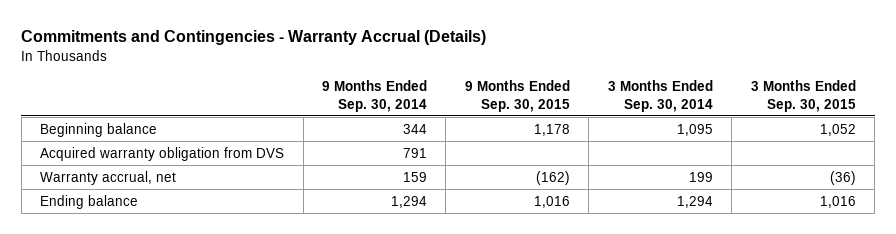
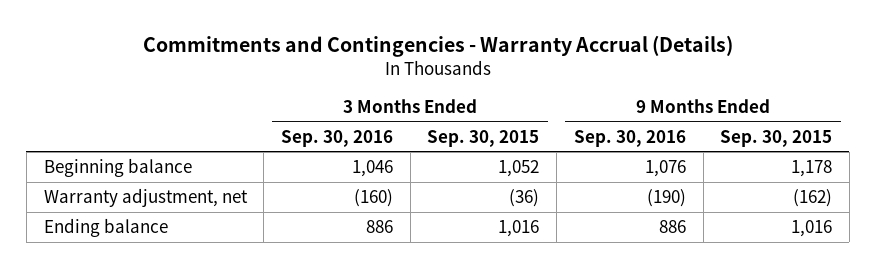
[322,80,428,112] 9 Months Ended Sep. 30, 2014 -> none
[607,80,713,112] 3 Months Ended Sep. 30, 2014 -> none
none -> [280,129,393,147] Sep. 30, 2016
none -> [573,129,686,147] Sep. 30, 2016
[40,146,285,161] Acquired warranty obligation from DVS -> none
[40,170,177,185] Warranty accrual, net -> [43,188,248,208] Warranty adjustment, net

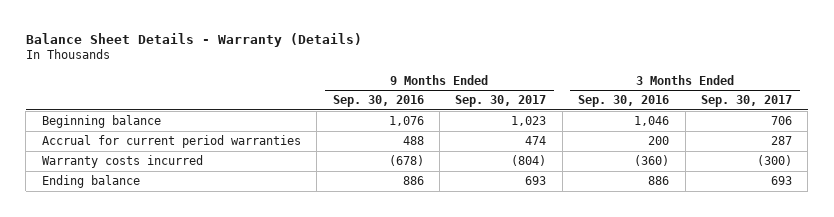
[142,35,733,58] Commitments and Contingencies - Warranty Accrual (Details) -> [25,32,362,47] Balance Sheet Details - Warranty (Details)
[427,129,540,147] Sep. 30, 2015 -> none
[720,129,833,147] Sep. 30, 2015 -> none
none -> [455,95,547,108] Sep. 30, 2017
none -> [700,95,792,108] Sep. 30, 2017
none -> [41,134,301,148] Accrual for current period warranties
[43,188,248,208] Warranty adjustment, net -> [41,154,203,168] Warranty costs incurred
[353,189,393,208] (160) -> [634,154,670,166] (360)
[646,189,686,208] (190) -> [388,154,424,166] (678)

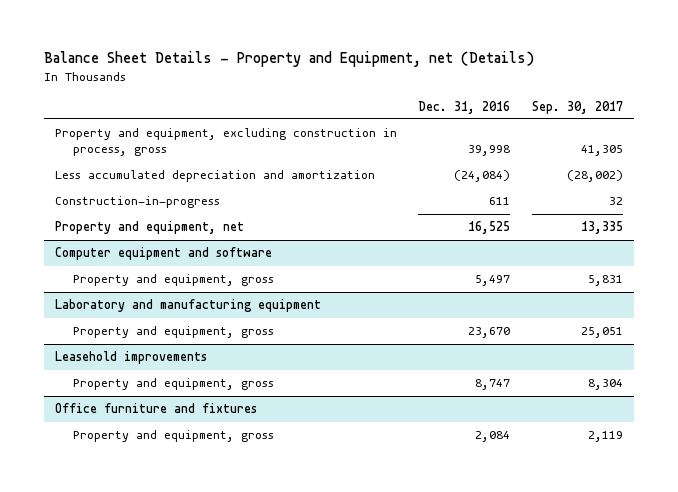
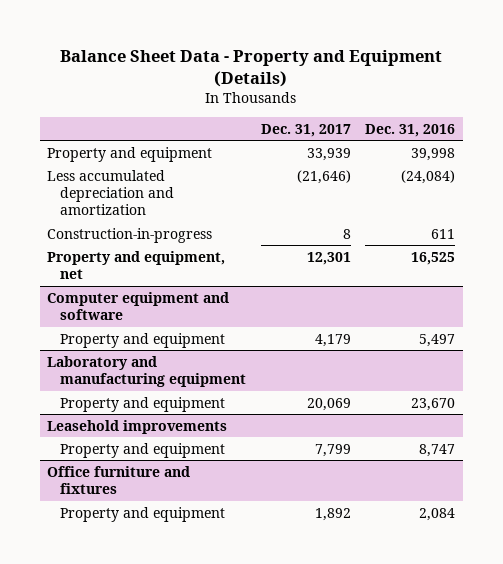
[43,51,534,68] Balance Sheet Details - Property and Equipment, net (Details) -> [60,49,443,87] Balance Sheet Data - Property and Equipment (Details)
[532,100,624,114] Sep. 30, 2017 -> none
none -> [260,123,351,137] Dec. 31, 2017
[54,128,397,157] Property and equipment, excluding construction in process, gross -> [47,146,213,162] Property and equipment
[72,274,274,287] Property and equipment, gross -> [59,332,225,348] Property and equipment
[72,326,274,339] Property and equipment, gross -> [59,396,225,412] Property and equipment
[72,378,274,391] Property and equipment, gross -> [59,442,225,458] Property and equipment
[72,430,274,443] Property and equipment, gross -> [59,506,225,522] Property and equipment

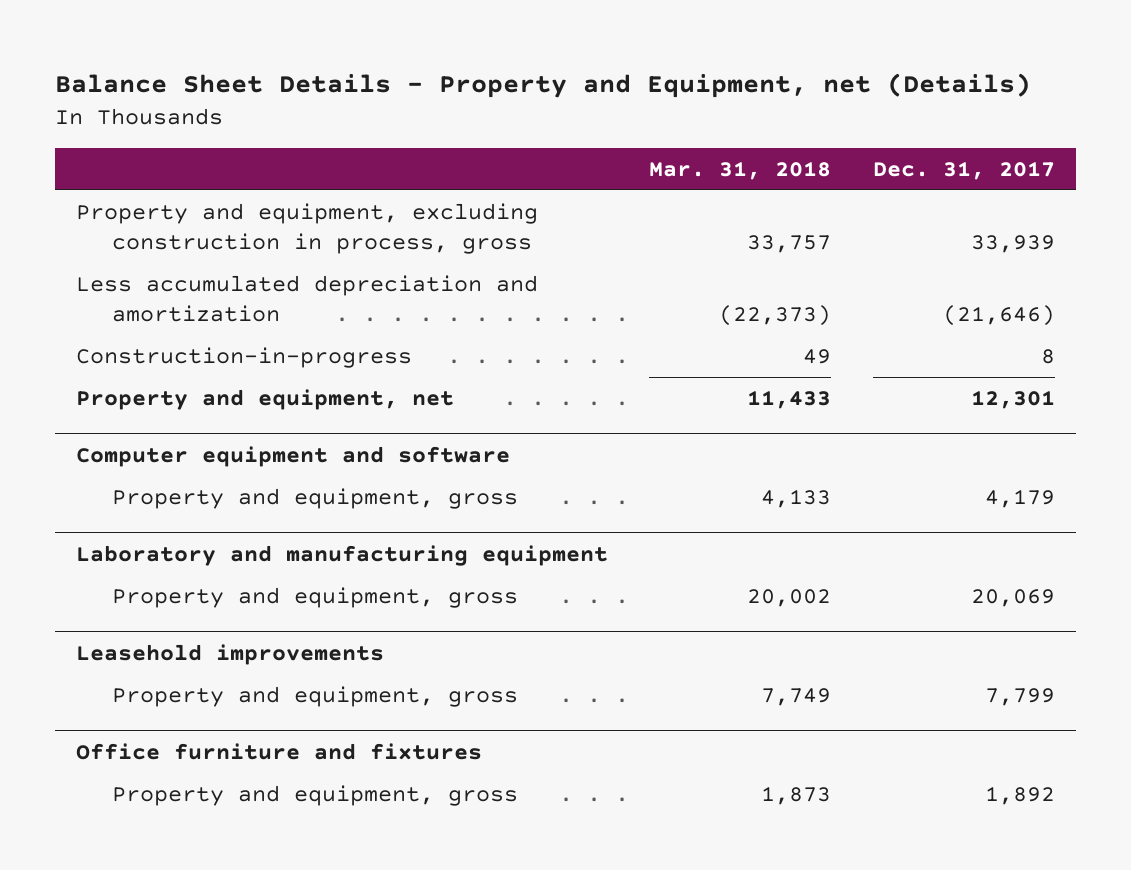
[60,49,443,87] Balance Sheet Data - Property and Equipment (Details) -> [55,73,1032,99] Balance Sheet Details - Property and Equipment, net (Details)
[365,123,456,137] Dec. 31, 2016 -> none
none -> [649,160,832,180] Mar. 31, 2018
[47,146,213,162] Property and equipment -> [76,203,539,254] Property and equipment, excluding construction in process, gross
[59,332,225,348] Property and equipment -> [111,488,518,510] Property and equipment, gross
[59,396,225,412] Property and equipment -> [111,587,518,609] Property and equipment, gross
[59,442,225,458] Property and equipment -> [111,686,518,708] Property and equipment, gross
[59,506,225,522] Property and equipment -> [111,785,518,807] Property and equipment, gross

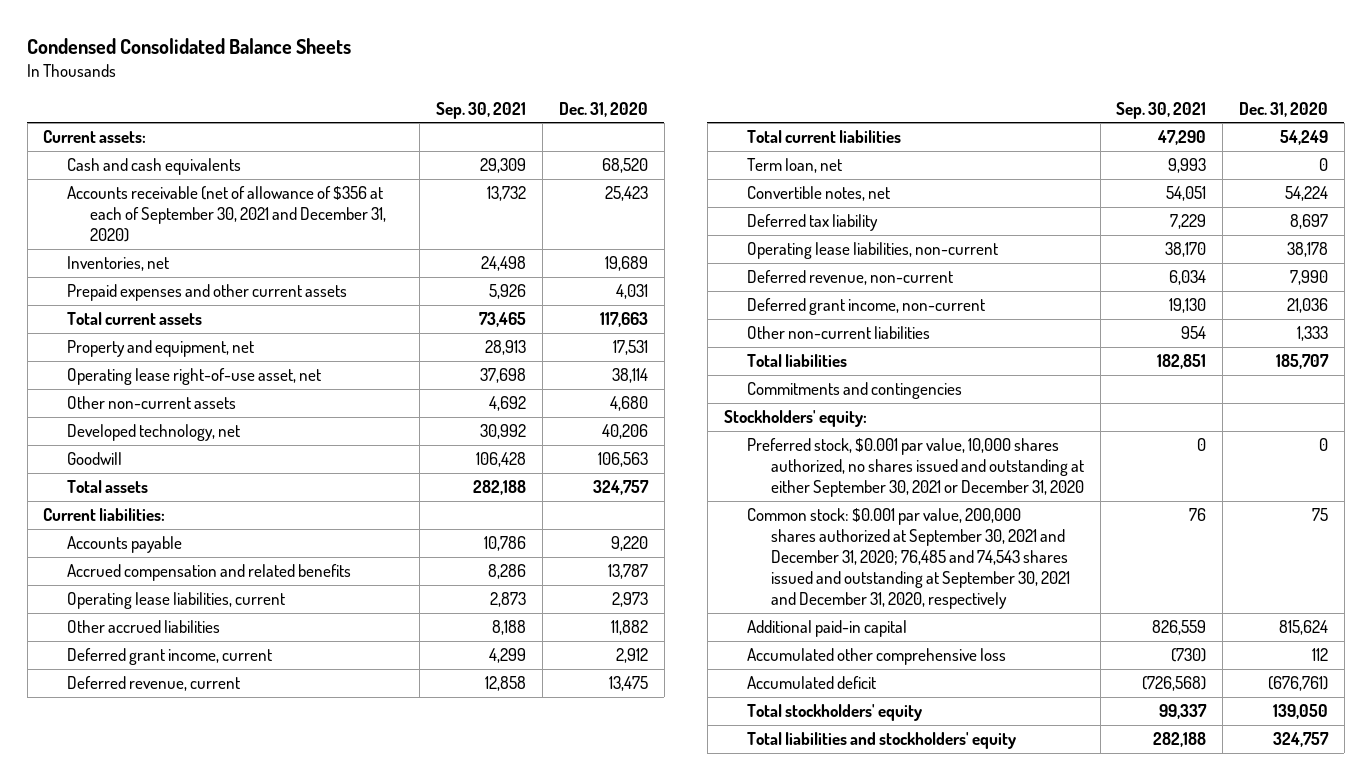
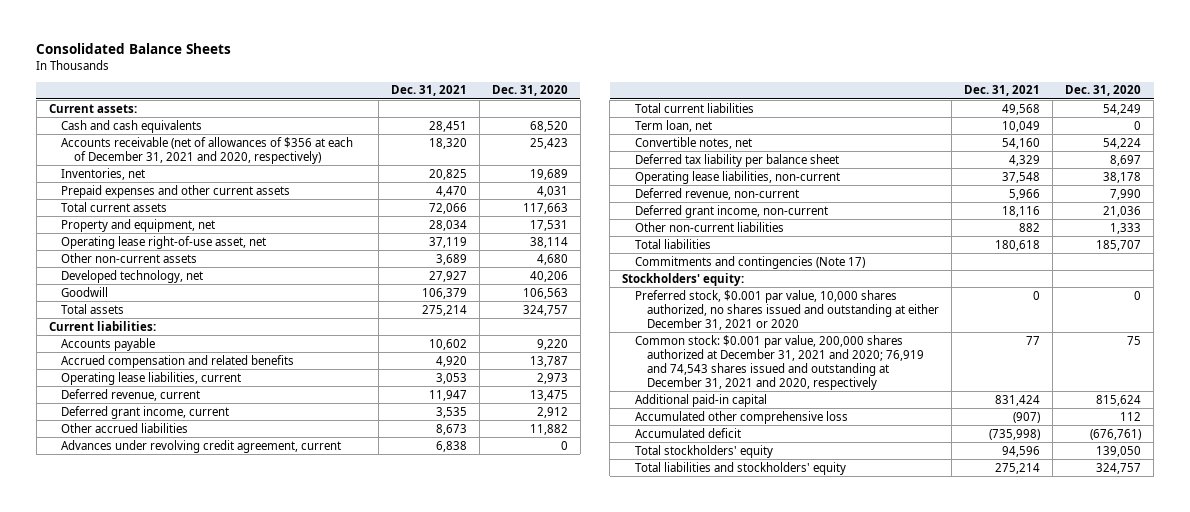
[27,37,352,54] Condensed Consolidated Balance Sheets -> [36,43,232,55] Consolidated Balance Sheets
[436,101,527,119] Sep. 30, 2021 -> none
none -> [390,85,467,97] Dec. 31, 2021
[66,186,387,243] Accounts receivable (net of allowance of $356 at each of September 30, 2021 and December 31, 2020) -> [61,136,354,164] Accounts receivable (net of allowances of $356 at each of December 31, 2021 and 2020, respectively)
[66,648,272,666] Deferred grant income, current -> [61,405,230,419] Deferred grant income, current
[66,620,220,634] Other accrued liabilities -> [61,422,189,433] Other accrued liabilities
none -> [61,439,342,453] Advances under revolving credit agreement, current
[747,214,879,232] Deferred tax liability -> [634,153,839,167] Deferred tax liability per balance sheet
[747,382,963,400] Commitments and contingencies -> [634,255,865,269] Commitments and contingencies (Note 17)
[747,438,1084,498] Preferred stock, $0.001 par value, 10,000 shares authorized, no shares issued and outstanding at either September 30, 2021 or December 31, 2020 -> [634,289,940,330] Preferred stock, $0.001 par value, 10,000 shares authorized, no shares issued and outstanding at either December 31, 2021 or 2020
[747,508,1070,610] Common stock: $0.001 par value, 200,000 shares authorized at September 30, 2021 and December 31, 2020; 76,485 and 74,543 shares issued and outstanding at September 30, 2021 and December 31, 2020, respectively -> [634,334,925,391] Common stock: $0.001 par value, 200,000 shares authorized at December 31, 2021 and 2020; 76,919 and 74,543 shares issued and outstanding at December 31, 2021 and 2020, respectively

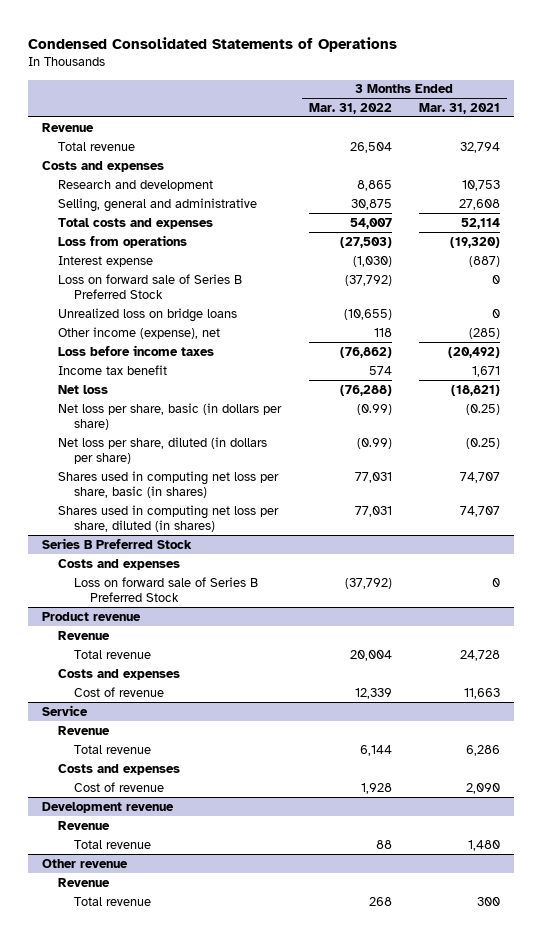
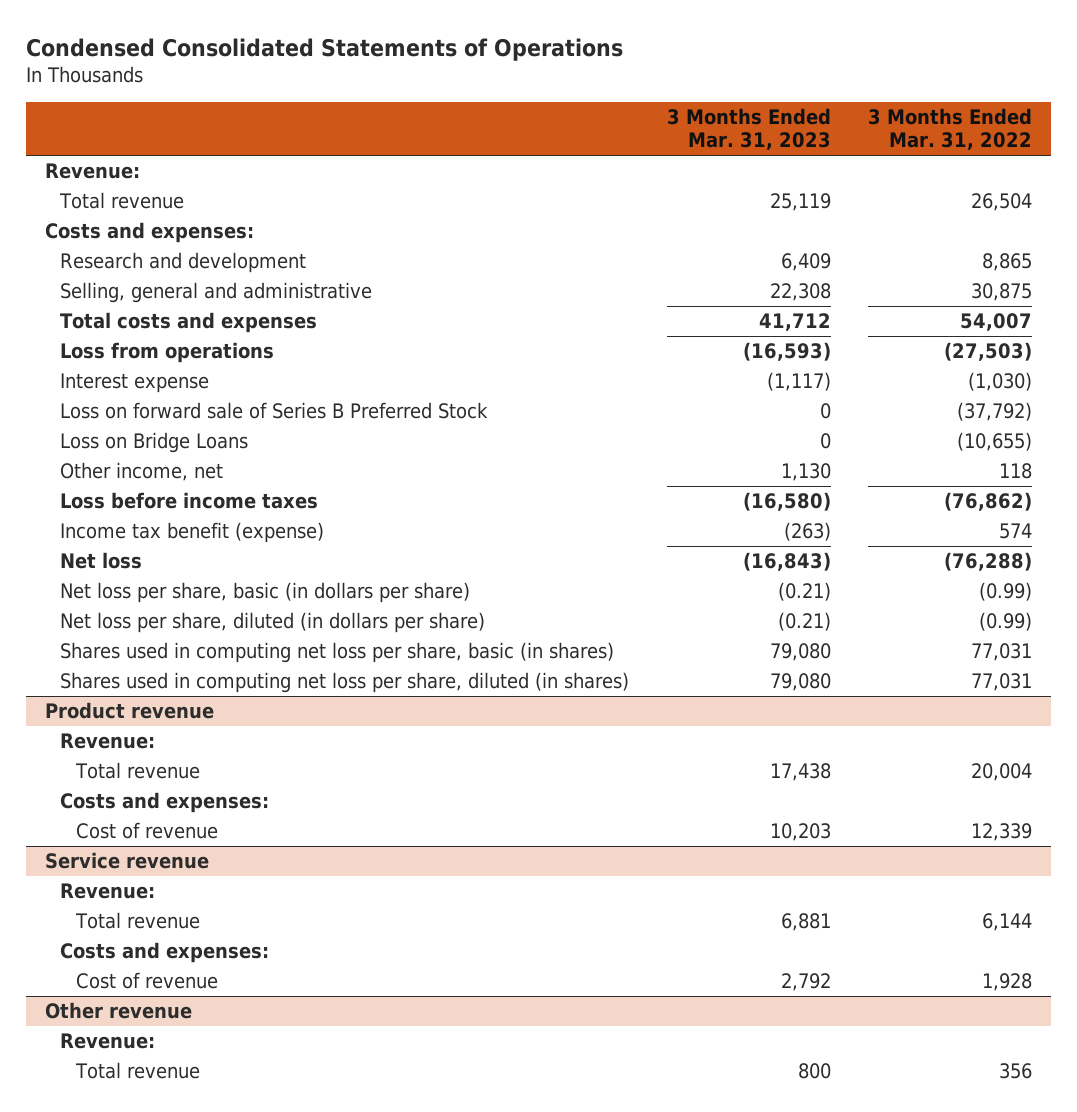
[419,102,501,114] Mar. 31, 2021 -> none
none -> [666,108,831,151] 3 Months Ended Mar. 31, 2023
[41,122,94,132] Revenue -> [44,163,140,180] Revenue:
[41,160,164,172] Costs and expenses -> [44,222,254,244] Costs and expenses:
[57,307,237,322] Unrealized loss on bridge loans -> [60,432,249,454] Loss on Bridge Loans
[57,326,220,339] Other income (expense), net -> [60,462,224,482] Other income, net
[57,364,167,375] Income tax benefit -> [60,522,325,544] Income tax benefit (expense)
[41,537,192,549] Series B Preferred Stock -> none
[57,558,180,570] Costs and expenses -> none
[73,576,258,603] Loss on forward sale of Series B Preferred Stock -> none
[57,630,110,640] Revenue -> [60,733,156,750] Revenue:
[57,668,180,680] Costs and expenses -> [60,792,270,814] Costs and expenses:
[41,704,88,716] Service -> [44,852,209,870] Service revenue
[57,725,110,735] Revenue -> [60,883,156,900] Revenue:
[57,763,180,775] Costs and expenses -> [60,942,270,964] Costs and expenses:
[41,801,174,813] Development revenue -> none
[57,820,110,830] Revenue -> none
[73,839,151,849] Total revenue -> none
[57,877,110,887] Revenue -> [60,1033,156,1050] Revenue:
[368,896,392,906] 268 -> [999,1063,1033,1080] 356

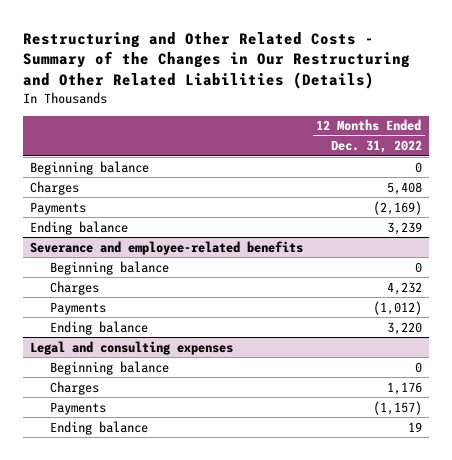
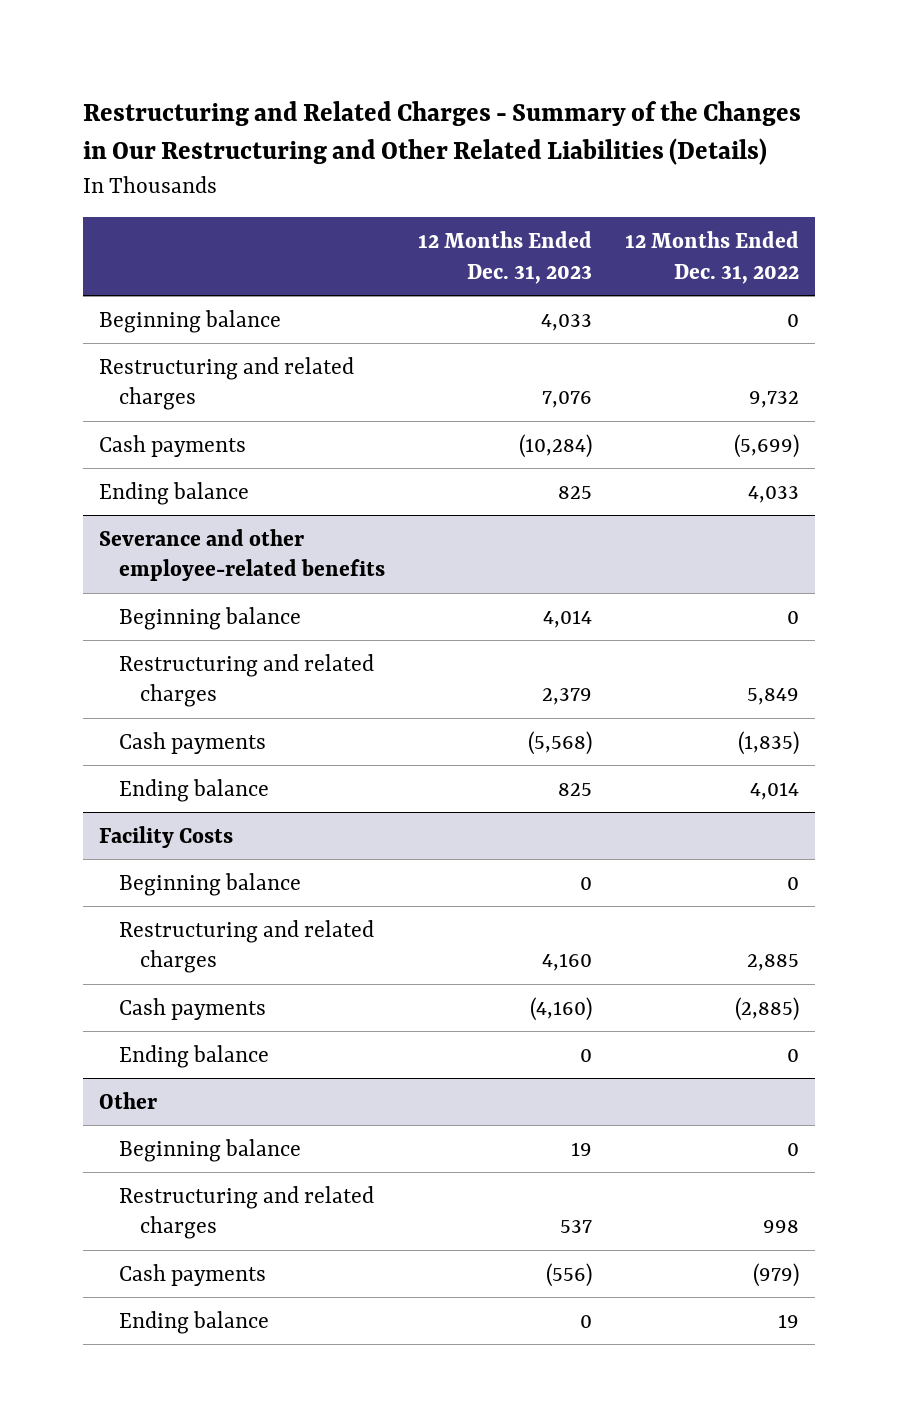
[23,31,411,89] Restructuring and Other Related Costs - Summary of the Changes in Our Restructuring and Other Related Liabilities (Details) -> [82,100,801,166] Restructuring and Related Charges - Summary of the Changes in Our Restructuring and Other Related Liabilities (Details)
none -> [418,230,593,284] 12 Months Ended Dec. 31, 2023
[30,180,80,195] Charges -> [99,356,355,411] Restructuring and related charges
[386,181,422,195] 5,408 -> [749,391,800,409] 9,732
[30,201,87,215] Payments -> [99,434,247,457] Cash payments
[372,200,422,215] (2,169) -> [734,433,800,458] (5,699)
[386,221,422,235] 3,239 -> [748,485,800,503] 4,033
[30,240,304,255] Severance and employee-related benefits -> [99,528,386,582] Severance and other employee-related benefits
[30,340,234,355] Legal and consulting expenses -> none
[50,280,100,295] Charges -> [119,653,375,708] Restructuring and related charges
[386,281,422,295] 4,232 -> [747,688,800,706] 5,849
[50,301,107,315] Payments -> [119,731,267,754] Cash payments
[372,300,422,315] (1,012) -> [738,730,800,755] (1,835)
[386,321,422,335] 3,220 -> [750,781,800,800] 4,014
none -> [99,825,234,848] Facility Costs
[50,380,100,395] Charges -> [119,919,375,974] Restructuring and related charges
[386,381,422,395] 1,176 -> [747,954,800,972] 2,885
[50,401,107,415] Payments -> [119,997,267,1020] Cash payments
[372,400,422,415] (1,157) -> [735,996,800,1021] (2,885)
none -> [119,1044,270,1068] Ending balance
none -> [99,1091,158,1109] Other
none -> [119,1138,302,1162] Beginning balance
none -> [119,1185,375,1240] Restructuring and related charges
none -> [119,1263,267,1286] Cash payments

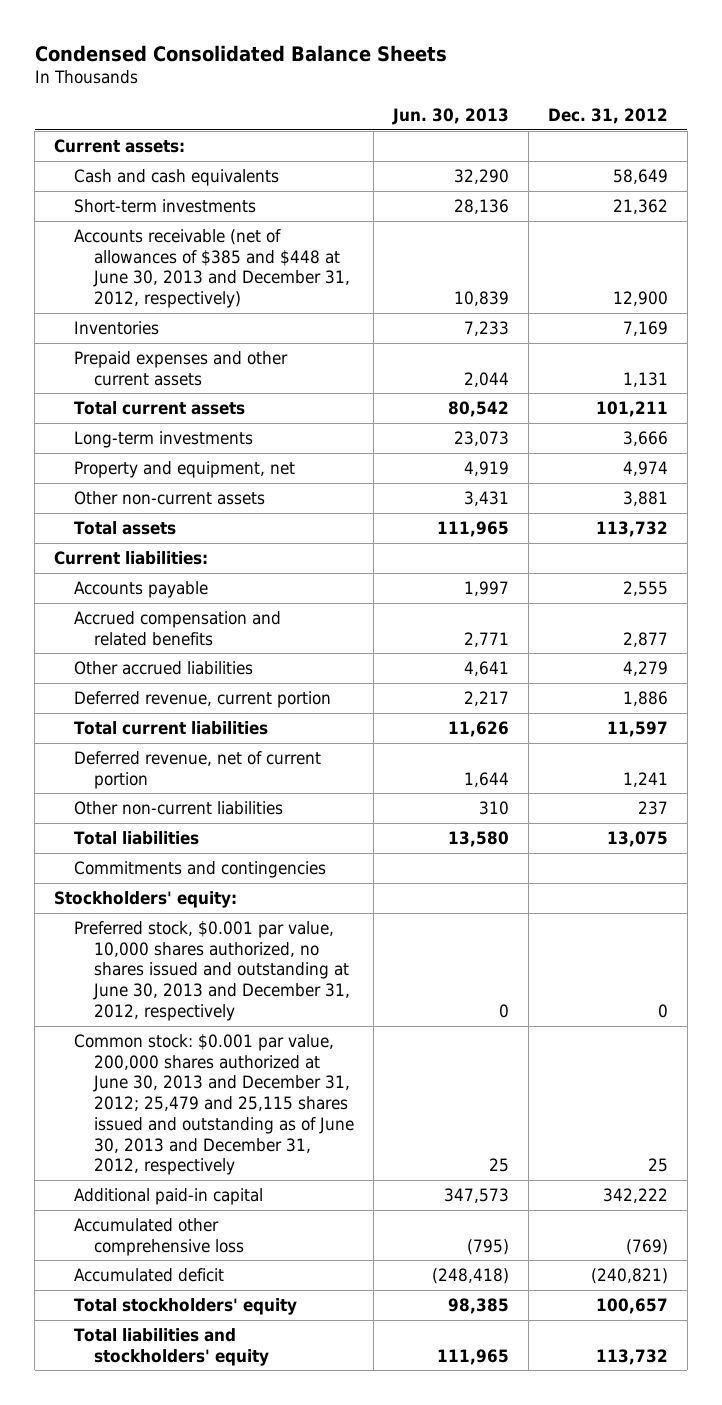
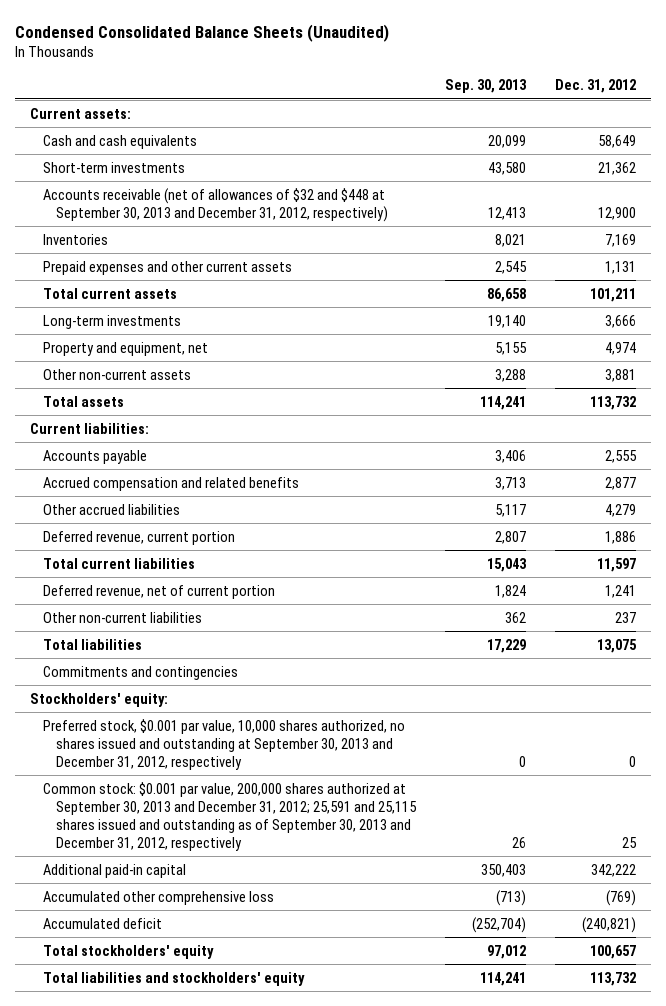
[34,44,447,62] Condensed Consolidated Balance Sheets -> [15,23,390,42] Condensed Consolidated Balance Sheets (Unaudited)
[391,108,509,126] Jun. 30, 2013 -> none
none -> [445,79,528,94] Sep. 30, 2013
[74,228,350,309] Accounts receivable (net of allowances of $385 and $448 at June 30, 2013 and December 31, 2012, respectively) -> [43,187,389,222] Accounts receivable (net of allowances of $32 and $448 at September 30, 2013 and December 31, 2012, respectively)
[74,920,350,1021] Preferred stock, $0.001 par value, 10,000 shares authorized, no shares issued and outstanding at June 30, 2013 and December 31, 2012, respectively -> [43,718,406,770] Preferred stock, $0.001 par value, 10,000 shares authorized, no shares issued and outstanding at September 30, 2013 and December 31, 2012, respectively
[74,1033,354,1176] Common stock: $0.001 par value, 200,000 shares authorized at June 30, 2013 and December 31, 2012; 25,479 and 25,115 shares issued and outstanding as of June 30, 2013 and December 31, 2012, respectively -> [43,781,418,852] Common stock: $0.001 par value, 200,000 shares authorized at September 30, 2013 and December 31, 2012; 25,591 and 25,115 shares issued and outstanding as of September 30, 2013 and December 31, 2012, respectively

